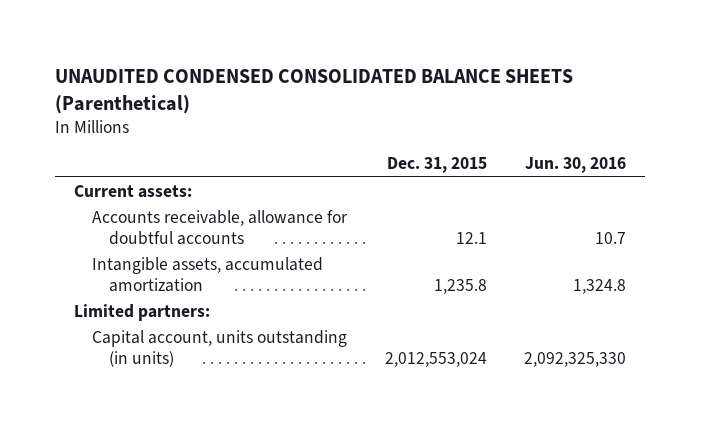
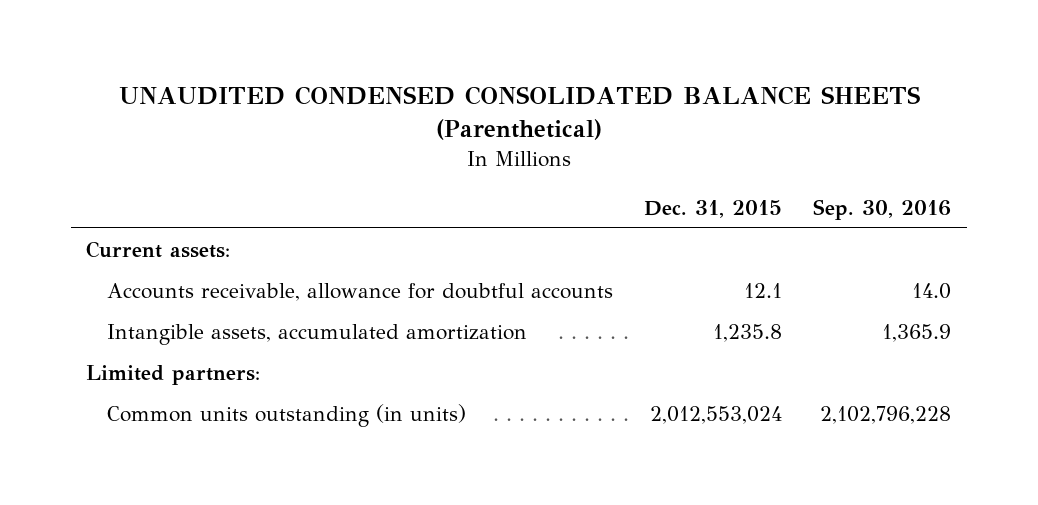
[525,157,627,174] Jun. 30, 2016 -> none
none -> [813,198,952,220] Sep. 30, 2016
[91,329,347,367] Capital account, units outstanding (in units) -> [107,403,467,427] Common units outstanding (in units)

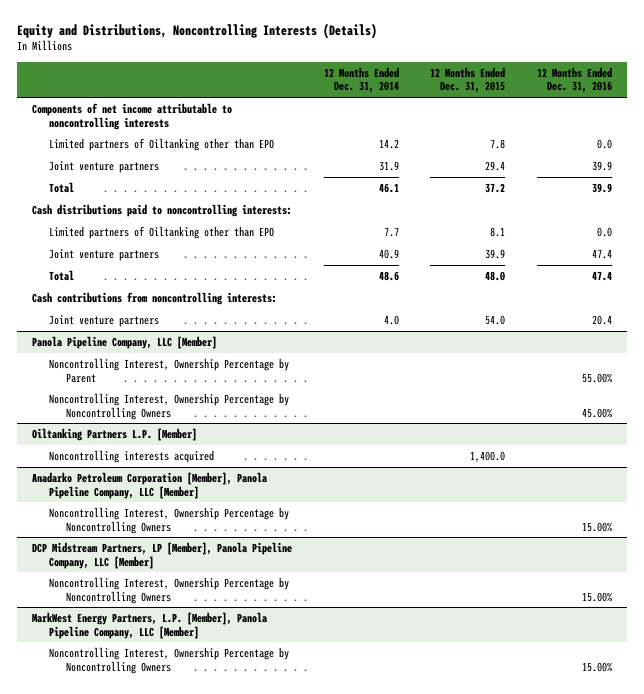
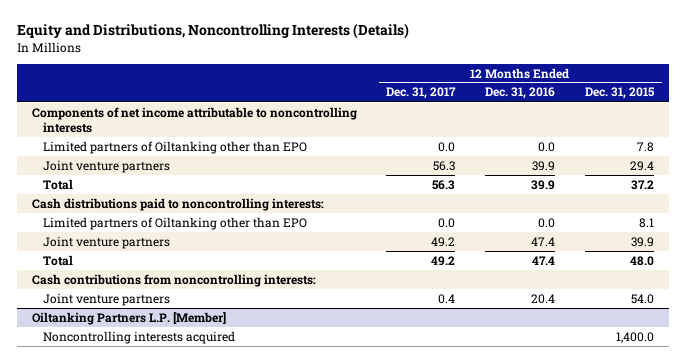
[323,66,399,94] 12 Months Ended Dec. 31, 2014 -> none
none -> [386,87,457,100] Dec. 31, 2017
[32,335,218,349] Panola Pipeline Company, LLC [Member] -> none
[49,357,290,383] Noncontrolling Interest, Ownership Percentage by Parent -> none
[49,392,290,420] Noncontrolling Interest, Ownership Percentage by Noncontrolling Owners -> none
[32,471,269,499] Anadarko Petroleum Corporation [Member], Panola Pipeline Company, LLC [Member] -> none
[49,506,290,534] Noncontrolling Interest, Ownership Percentage by Noncontrolling Owners -> none
[32,541,293,569] DCP Midstream Partners, LP [Member], Panola Pipeline Company, LLC [Member] -> none
[49,576,290,604] Noncontrolling Interest, Ownership Percentage by Noncontrolling Owners -> none
[32,611,269,639] MarkWest Energy Partners, L.P. [Member], Panola Pipeline Company, LLC [Member] -> none
[49,646,290,674] Noncontrolling Interest, Ownership Percentage by Noncontrolling Owners -> none

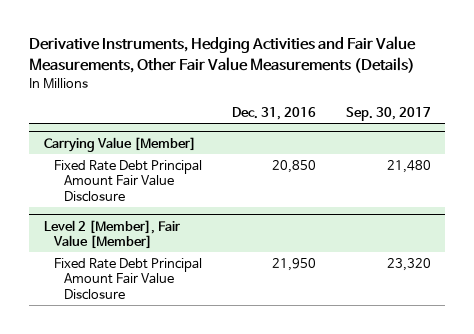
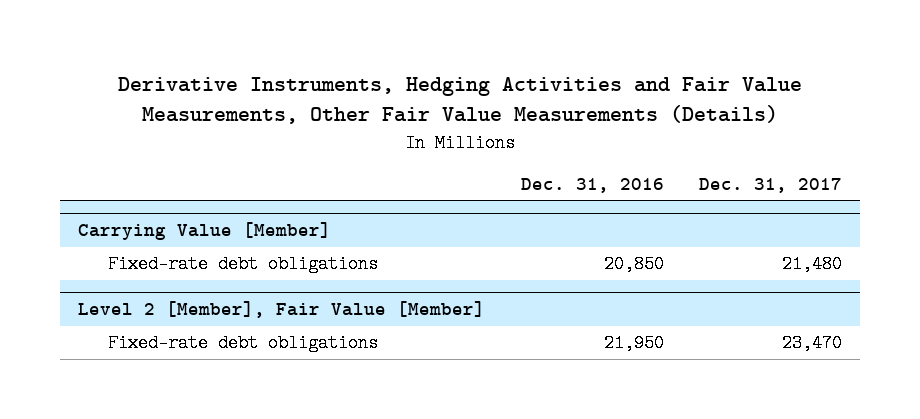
[345,106,431,121] Sep. 30, 2017 -> none
none -> [698,178,842,194] Dec. 31, 2017
[54,159,203,202] Fixed Rate Debt Principal Amount Fair Value Disclosure -> [107,255,378,274] Fixed-rate debt obligations
[54,257,203,300] Fixed Rate Debt Principal Amount Fair Value Disclosure -> [107,334,378,353] Fixed-rate debt obligations

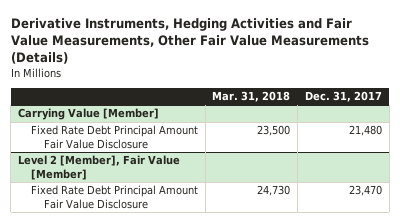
[520,178,664,194] Dec. 31, 2016 -> none
none -> [212,91,291,103] Mar. 31, 2018
[107,255,378,274] Fixed-rate debt obligations -> [30,125,198,149] Fixed Rate Debt Principal Amount Fair Value Disclosure
[107,334,378,353] Fixed-rate debt obligations -> [30,185,198,209] Fixed Rate Debt Principal Amount Fair Value Disclosure

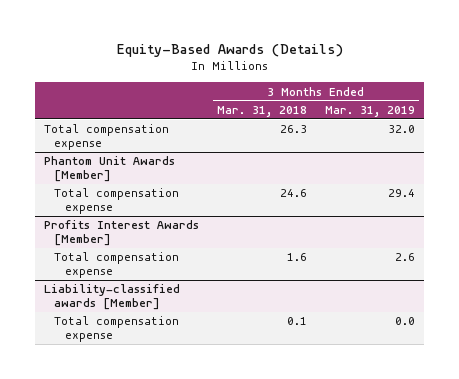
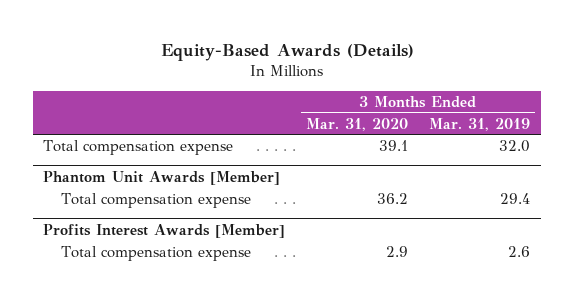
[217,105,308,117] Mar. 31, 2018 -> none
none -> [306,117,409,131] Mar. 31, 2020
[44,284,181,311] Liability-classified awards [Member] -> none
[54,316,180,343] Total compensation expense -> none

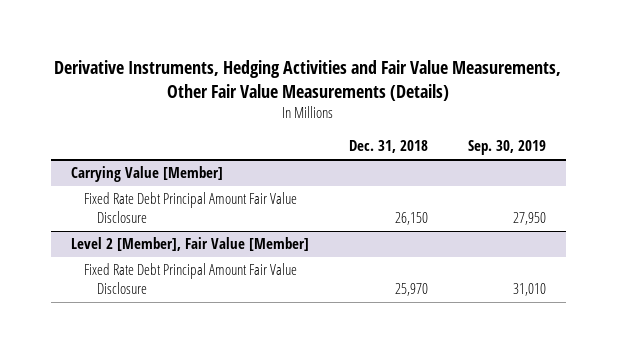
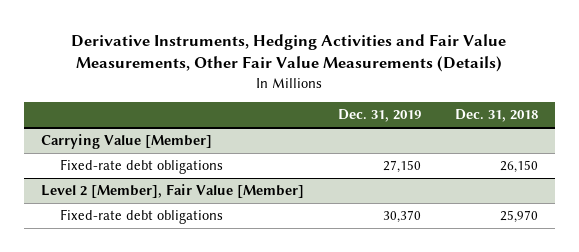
[467,140,546,156] Sep. 30, 2019 -> none
none -> [337,109,421,123] Dec. 31, 2019
[84,192,298,224] Fixed Rate Debt Principal Amount Fair Value Disclosure -> [59,159,223,175] Fixed-rate debt obligations
[84,263,298,295] Fixed Rate Debt Principal Amount Fair Value Disclosure -> [59,209,223,225] Fixed-rate debt obligations

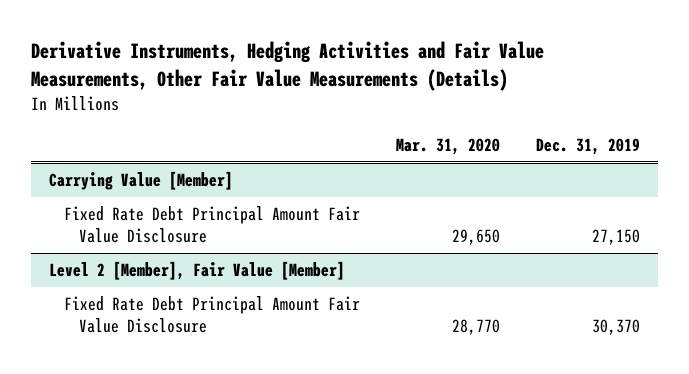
[454,109,538,123] Dec. 31, 2018 -> none
none -> [396,137,501,155] Mar. 31, 2020
[59,159,223,175] Fixed-rate debt obligations -> [64,206,361,244] Fixed Rate Debt Principal Amount Fair Value Disclosure
[59,209,223,225] Fixed-rate debt obligations -> [64,296,361,334] Fixed Rate Debt Principal Amount Fair Value Disclosure

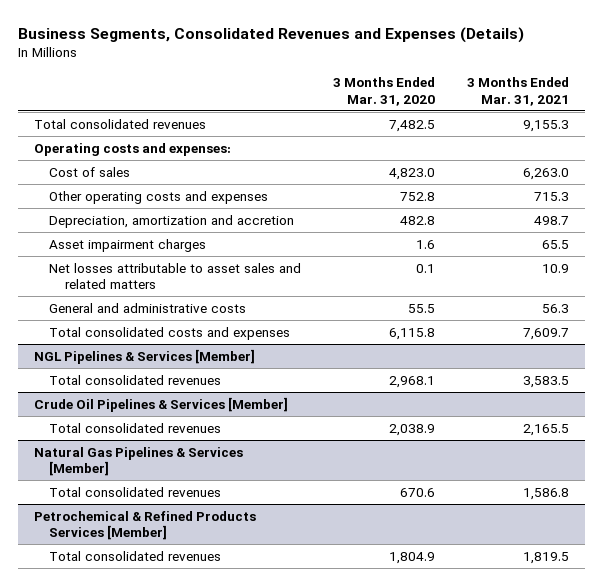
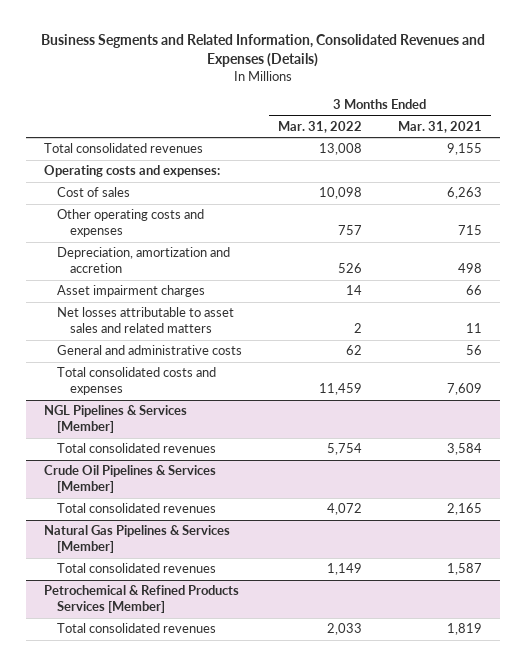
[17,26,524,43] Business Segments, Consolidated Revenues and Expenses (Details) -> [40,34,485,68] Business Segments and Related Information, Consolidated Revenues and Expenses (Details)
[333,77,436,106] 3 Months Ended Mar. 31, 2020 -> none
none -> [277,120,362,133] Mar. 31, 2022
[522,119,569,132] 9,155.3 -> [446,143,482,156] 9,155
[522,167,569,180] 6,263.0 -> [446,187,482,200] 6,263
[533,191,569,201] 715.3 -> [457,225,482,236] 715
[533,215,569,225] 498.7 -> [457,263,482,274] 498
[541,239,569,249] 65.5 -> [465,285,482,296] 66
[541,263,569,273] 10.9 -> [465,323,482,334] 11
[541,303,569,313] 56.3 -> [465,345,482,356] 56
[522,327,569,340] 7,609.7 -> [446,383,482,396] 7,609
[522,375,569,388] 3,583.5 -> [446,443,482,456] 3,584
[522,423,569,436] 2,165.5 -> [446,503,482,516] 2,165
[522,487,569,500] 1,586.8 -> [446,563,482,576] 1,587
[522,551,569,564] 1,819.5 -> [446,623,482,636] 1,819

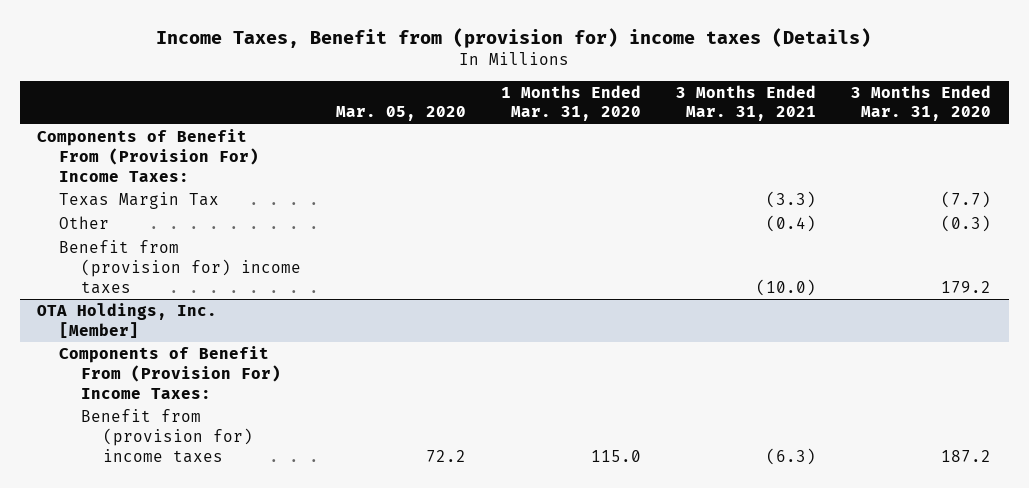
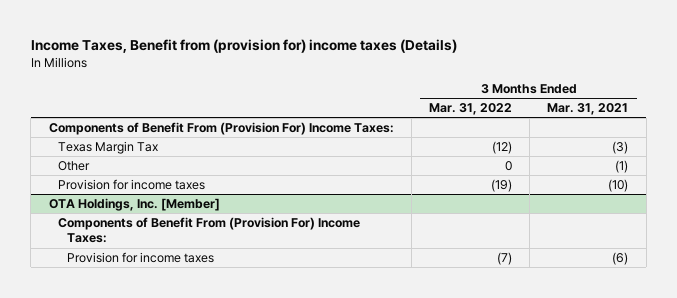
[336,106,467,122] Mar. 05, 2020 -> none
[501,84,642,122] 1 Months Ended Mar. 31, 2020 -> none
[851,84,992,122] 3 Months Ended Mar. 31, 2020 -> none
none -> [428,103,512,116] Mar. 31, 2022
[766,191,817,209] (3.3) -> [612,140,629,154] (3)
[766,215,817,233] (0.4) -> [615,159,629,173] (1)
[59,240,302,294] Benefit from (provision for) income taxes -> [58,178,206,190] Provision for income taxes
[756,278,817,296] (10.0) -> [608,178,629,192] (10)
[81,409,254,463] Benefit from (provision for) income taxes -> [67,251,215,263] Provision for income taxes
[766,447,817,465] (6.3) -> [612,251,629,265] (6)

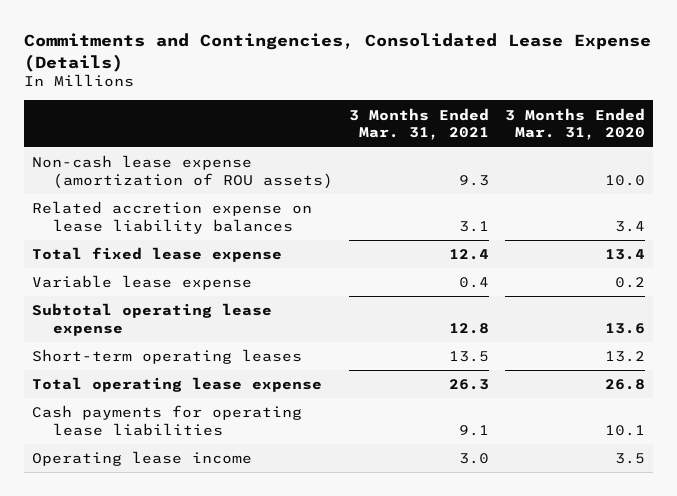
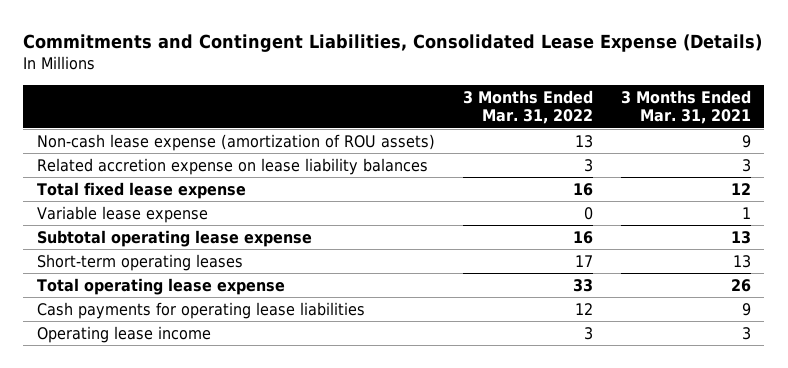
[24,32,652,72] Commitments and Contingencies, Consolidated Lease Expense (Details) -> [23,33,763,52] Commitments and Contingent Liabilities, Consolidated Lease Expense (Details)
[504,107,645,141] 3 Months Ended Mar. 31, 2020 -> none
none -> [462,90,593,125] 3 Months Ended Mar. 31, 2022
[458,174,489,186] 9.3 -> [741,134,751,148] 9
[458,220,489,232] 3.1 -> [741,158,751,172] 3
[448,249,489,261] 12.4 -> [730,182,751,195] 12
[458,277,489,289] 0.4 -> [741,206,751,219] 1
[448,322,489,334] 12.8 -> [730,230,751,244] 13
[448,351,489,363] 13.5 -> [732,254,751,268] 13
[448,379,489,391] 26.3 -> [730,278,751,292] 26
[458,424,489,436] 9.1 -> [741,302,751,316] 9
[458,453,489,465] 3.0 -> [741,326,751,340] 3

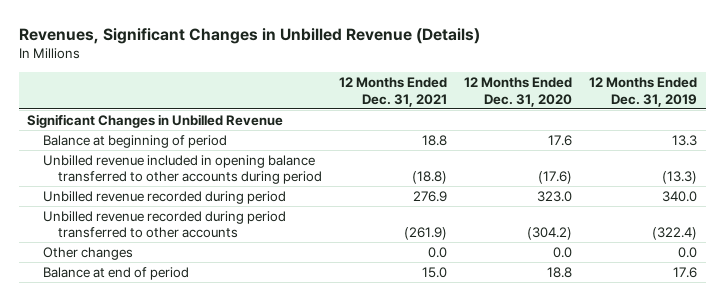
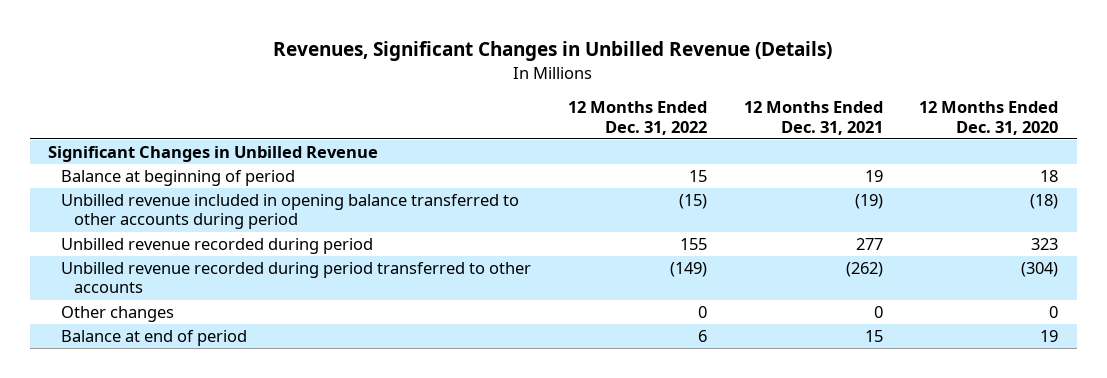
[589,77,698,107] 12 Months Ended Dec. 31, 2019 -> none
none -> [568,101,708,135] 12 Months Ended Dec. 31, 2022
[422,134,448,146] 18.8 -> [864,170,883,183] 19
[548,134,573,146] 17.6 -> [1040,170,1059,183] 18
[412,171,448,185] (18.8) -> [854,194,883,210] (19)
[538,171,573,185] (17.6) -> [1030,194,1059,210] (18)
[413,190,448,202] 276.9 -> [855,238,883,251] 277
[537,190,573,202] 323.0 -> [1031,238,1059,251] 323
[404,227,448,241] (261.9) -> [845,262,883,278] (262)
[527,227,573,241] (304.2) -> [1021,262,1059,278] (304)
[428,246,448,258] 0.0 -> [873,306,883,319] 0
[553,246,573,258] 0.0 -> [1049,306,1059,319] 0
[422,266,448,278] 15.0 -> [864,330,883,343] 15
[547,266,573,278] 18.8 -> [1040,330,1059,343] 19

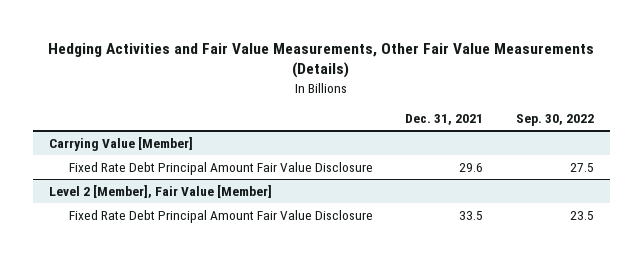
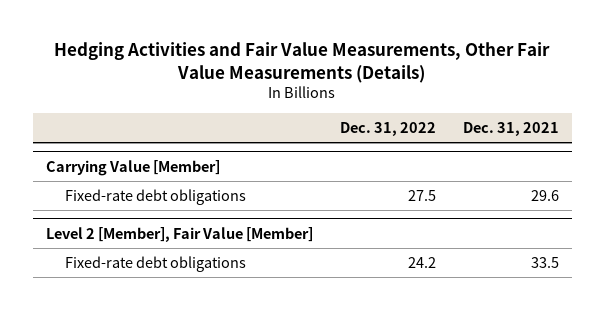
[515,113,594,126] Sep. 30, 2022 -> none
none -> [339,122,436,137] Dec. 31, 2022
[68,161,373,175] Fixed Rate Debt Principal Amount Fair Value Disclosure -> [65,188,247,205] Fixed-rate debt obligations
[68,209,373,223] Fixed Rate Debt Principal Amount Fair Value Disclosure -> [65,255,247,272] Fixed-rate debt obligations

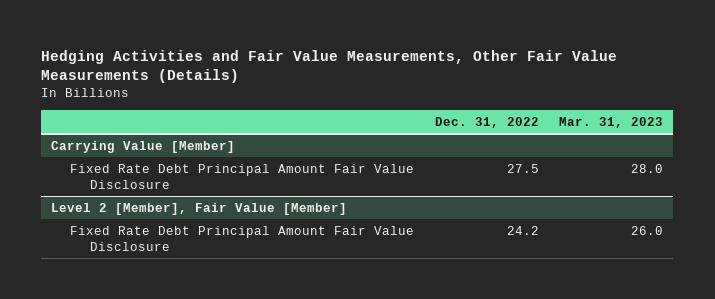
[462,122,559,137] Dec. 31, 2021 -> none
none -> [559,116,664,128] Mar. 31, 2023
[65,188,247,205] Fixed-rate debt obligations -> [70,163,415,190] Fixed Rate Debt Principal Amount Fair Value Disclosure
[65,255,247,272] Fixed-rate debt obligations -> [70,225,415,252] Fixed Rate Debt Principal Amount Fair Value Disclosure

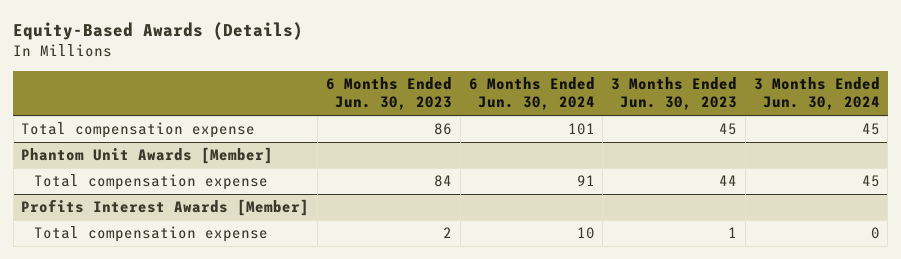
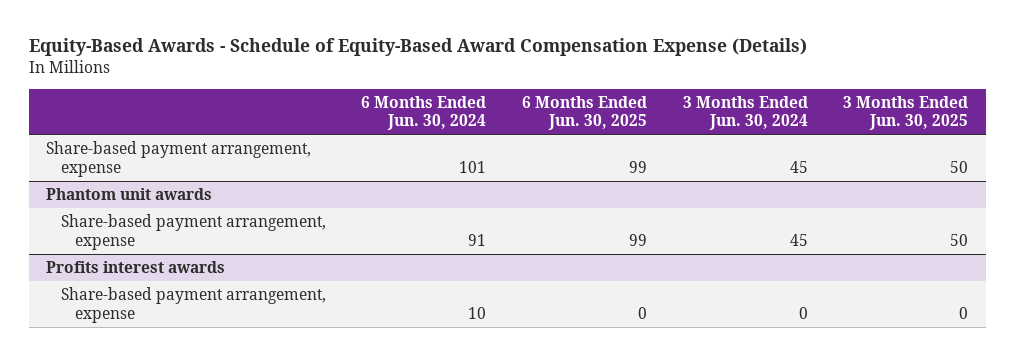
[13,22,304,41] Equity-Based Awards (Details) -> [28,38,807,57] Equity-Based Awards - Schedule of Equity-Based Award Compensation Expense (Details)
[326,77,453,111] 6 Months Ended Jun. 30, 2023 -> none
[611,77,738,111] 3 Months Ended Jun. 30, 2023 -> none
none -> [522,95,648,131] 6 Months Ended Jun. 30, 2025
none -> [843,95,969,131] 3 Months Ended Jun. 30, 2025
[21,122,256,139] Total compensation expense -> [46,141,312,177] Share-based payment arrangement, expense
[21,147,274,165] Phantom Unit Awards [Member] -> [46,188,213,201] Phantom unit awards
[33,174,268,191] Total compensation expense -> [60,214,326,250] Share-based payment arrangement, expense
[21,199,310,217] Profits Interest Awards [Member] -> [46,261,226,274] Profits interest awards
[33,226,268,243] Total compensation expense -> [60,287,326,323] Share-based payment arrangement, expense

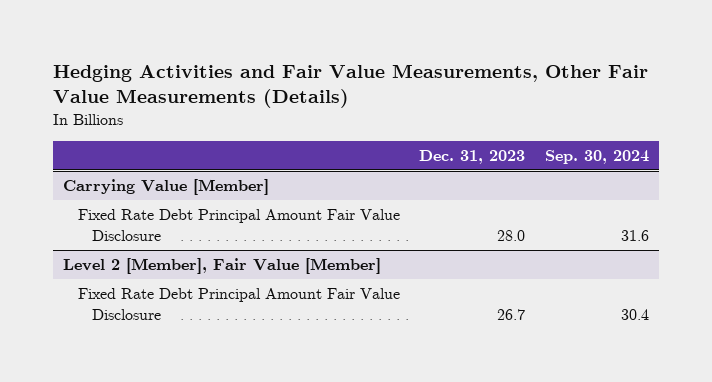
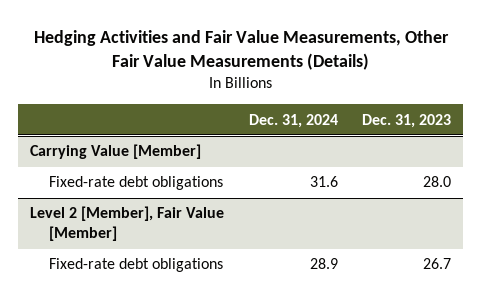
[544,149,649,164] Sep. 30, 2024 -> none
none -> [248,113,338,128] Dec. 31, 2024
[77,209,400,241] Fixed Rate Debt Principal Amount Fair Value Disclosure -> [49,176,224,191] Fixed-rate debt obligations
[77,288,400,320] Fixed Rate Debt Principal Amount Fair Value Disclosure -> [49,258,224,273] Fixed-rate debt obligations

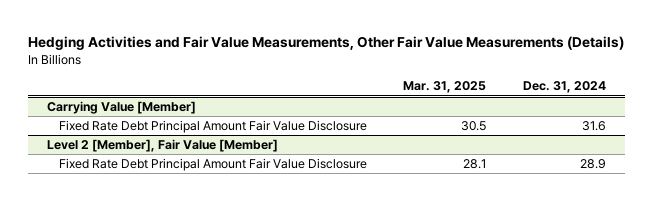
[361,113,451,128] Dec. 31, 2023 -> none
none -> [403,81,487,94] Mar. 31, 2025
[49,176,224,191] Fixed-rate debt obligations -> [58,119,367,133] Fixed Rate Debt Principal Amount Fair Value Disclosure
[49,258,224,273] Fixed-rate debt obligations -> [58,157,367,171] Fixed Rate Debt Principal Amount Fair Value Disclosure

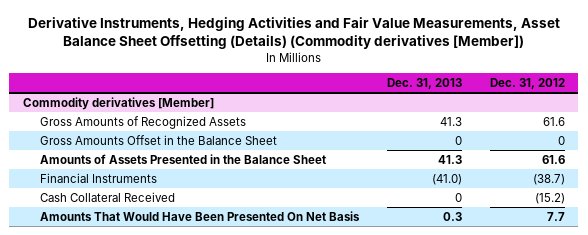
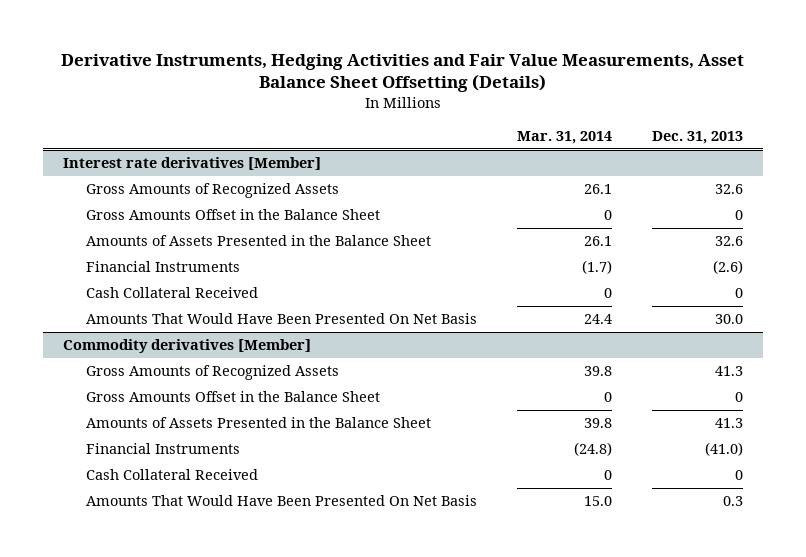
[27,16,560,49] Derivative Instruments, Hedging Activities and Fair Value Measurements, Asset Balance Sheet Offsetting (Details) (Commodity derivatives [Member]) -> [60,53,744,93] Derivative Instruments, Hedging Activities and Fair Value Measurements, Asset Balance Sheet Offsetting (Details)
[489,77,565,89] Dec. 31, 2012 -> none
none -> [516,131,612,145] Mar. 31, 2014
none -> [62,157,321,171] Interest rate derivatives [Member]
none -> [85,183,339,199] Gross Amounts of Recognized Assets
none -> [85,209,380,221] Gross Amounts Offset in the Balance Sheet
none -> [85,235,431,247] Amounts of Assets Presented in the Balance Sheet
none -> [85,261,240,273] Financial Instruments
none -> [85,287,258,299] Cash Collateral Received
none -> [85,313,477,325] Amounts That Would Have Been Presented On Net Basis

